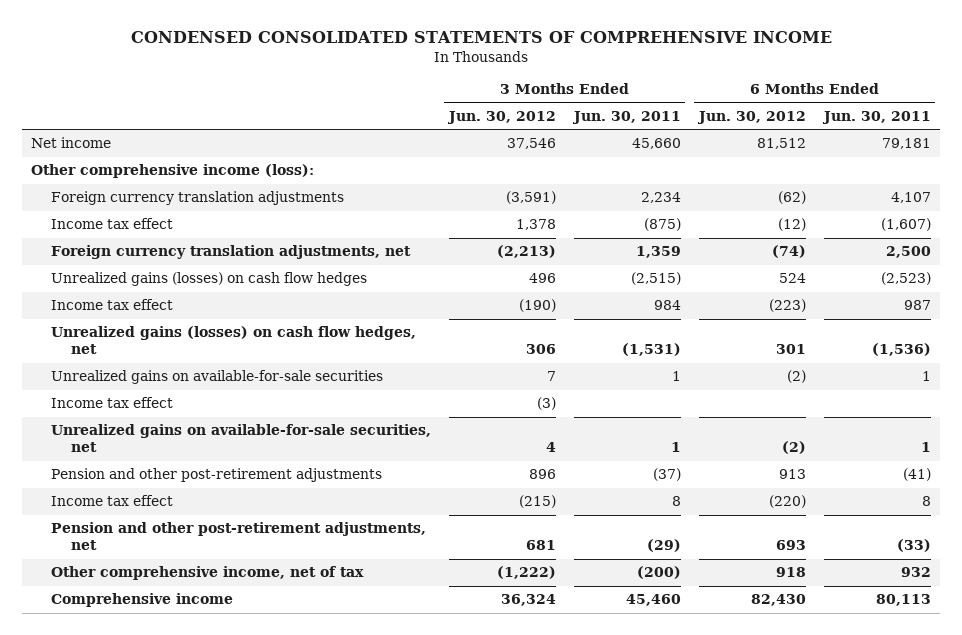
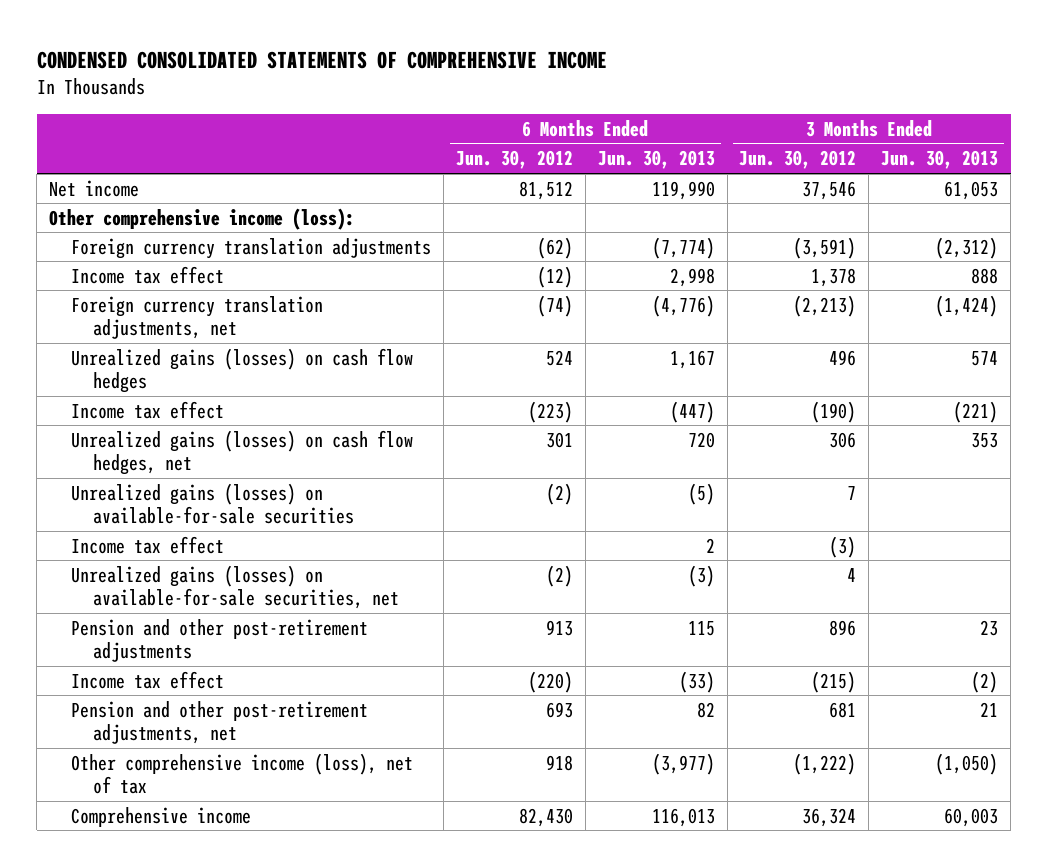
[571,110,681,124] Jun. 30, 2011 -> none
[821,110,931,124] Jun. 30, 2011 -> none
none -> [597,150,715,170] Jun. 30, 2013
none -> [881,150,999,170] Jun. 30, 2013
[50,370,383,385] Unrealized gains on available-for-sale securities -> [71,482,355,524] Unrealized gains (losses) on available-for-sale securities
[50,424,431,453] Unrealized gains on available-for-sale securities, net -> [71,564,400,609] Unrealized gains (losses) on available-for-sale securities, net
[50,566,364,581] Other comprehensive income, net of tax -> [71,752,414,794] Other comprehensive income (loss), net of tax

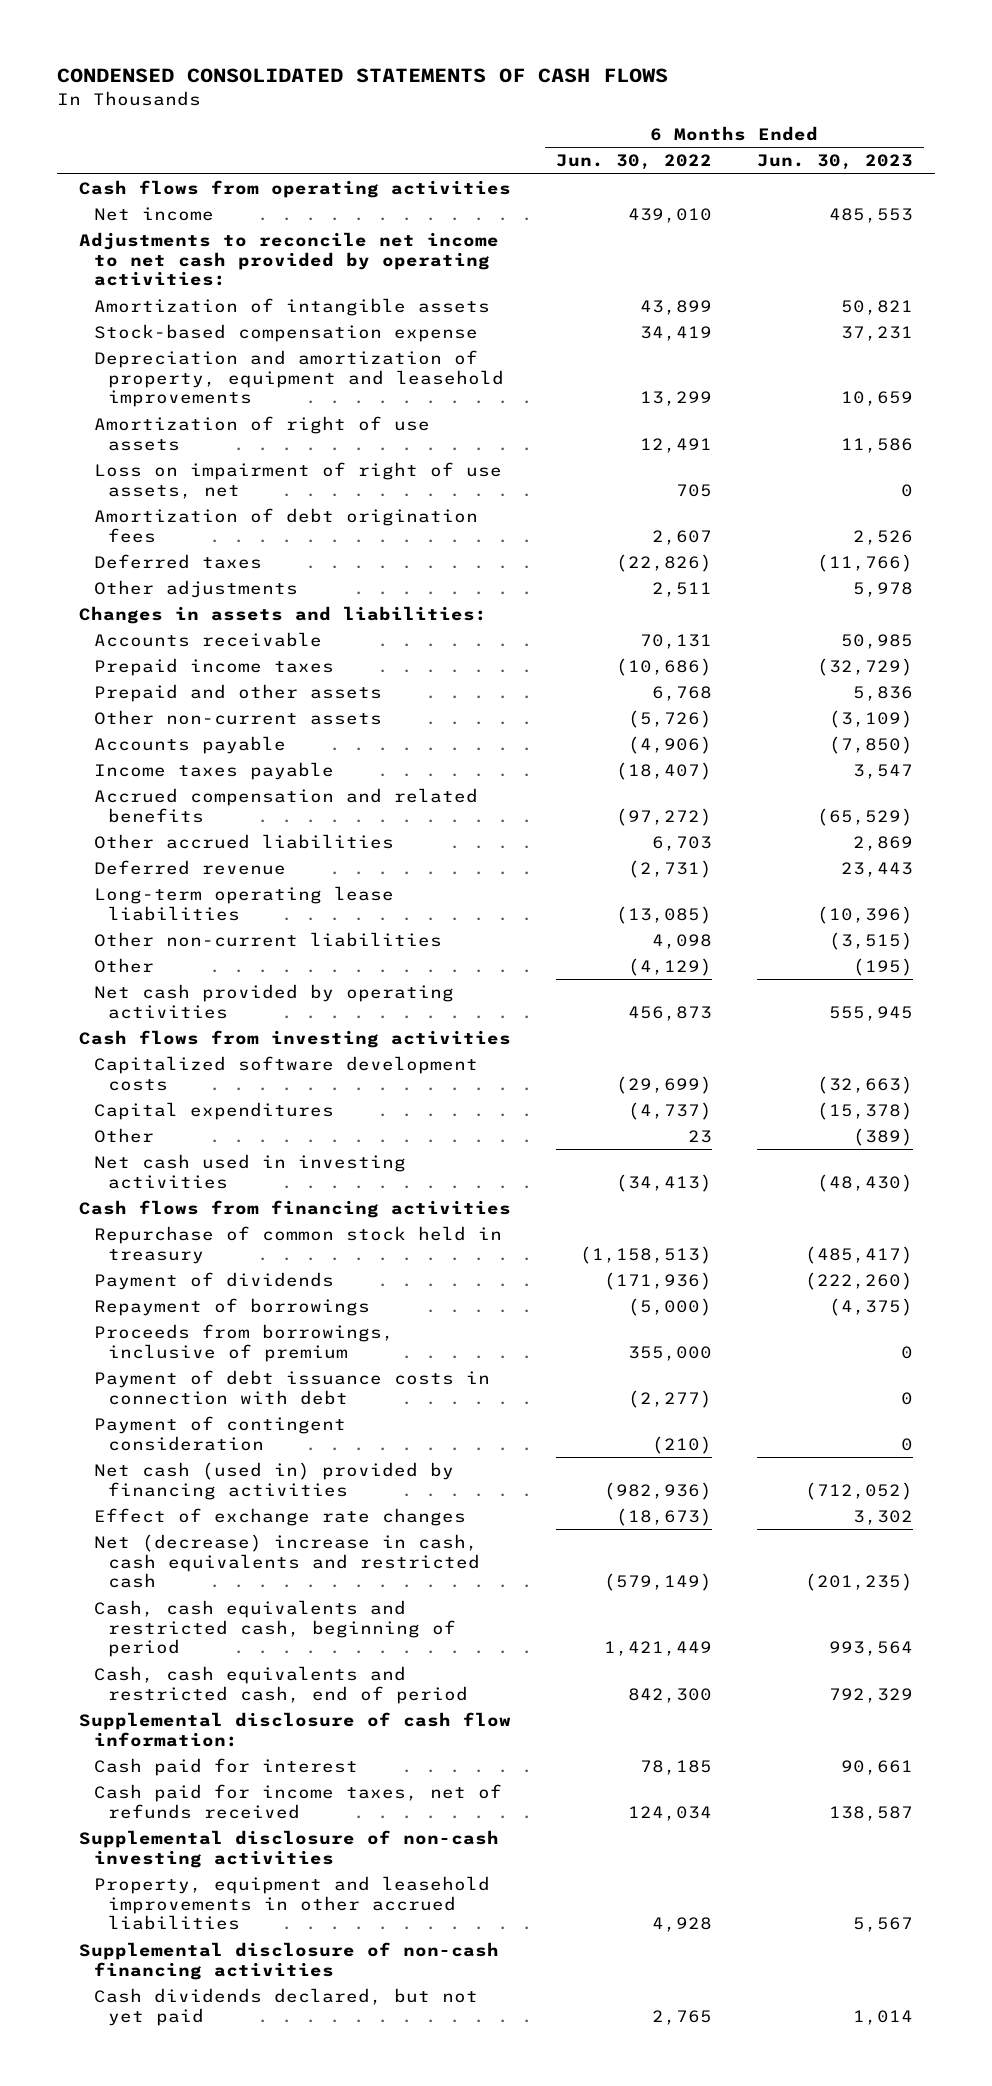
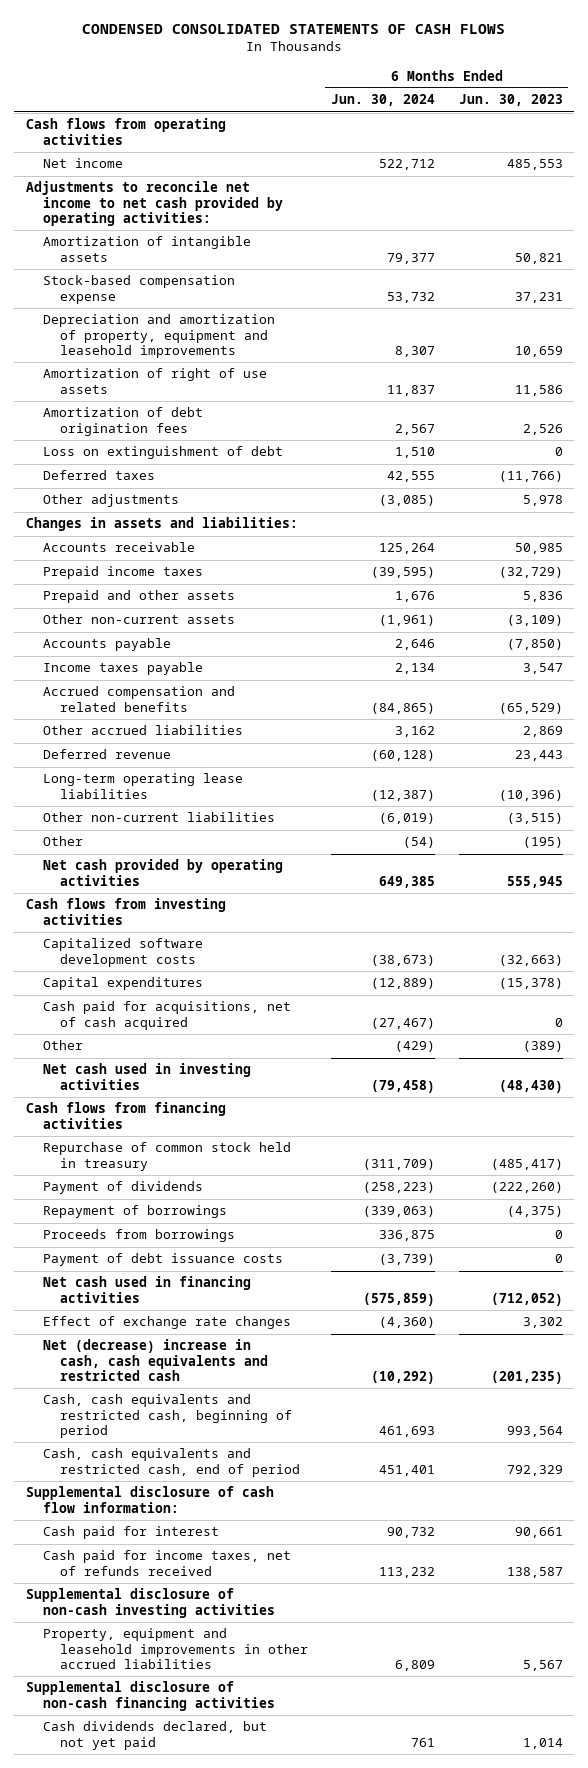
[555,154,712,171] Jun. 30, 2022 -> none
none -> [331,94,436,107] Jun. 30, 2024
[93,461,502,499] Loss on impairment of right of use assets, net -> none
none -> [42,446,283,460] Loss on extinguishment of debt
none -> [42,1001,291,1030] Cash paid for acquisitions, net of cash acquired
[93,1415,346,1451] Payment of contingent consideration -> none
[93,1323,394,1362] Proceeds from borrowings, inclusive of premium -> [42,1229,235,1243] Proceeds from borrowings
[93,1369,490,1405] Payment of debt issuance costs in connection with debt -> [42,1253,283,1267] Payment of debt issuance costs
[93,1461,454,1500] Net cash (used in) provided by financing activities -> [42,1276,251,1303] Net cash used in financing activities

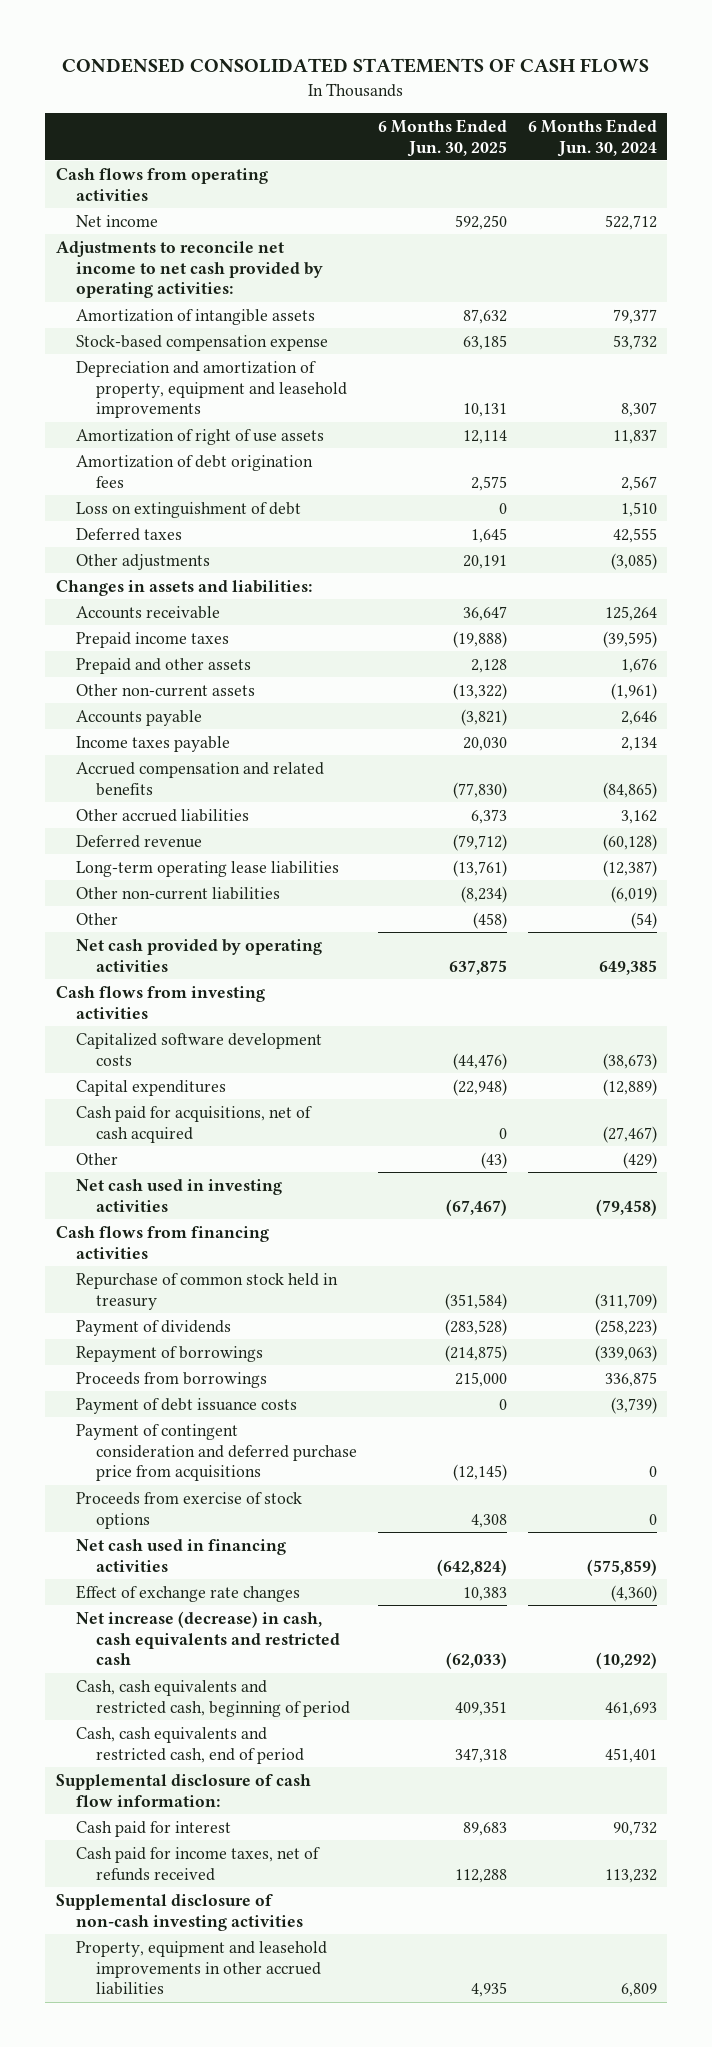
[458,94,563,107] Jun. 30, 2023 -> none
none -> [377,118,507,157] 6 Months Ended Jun. 30, 2025
none -> [75,1423,357,1482] Payment of contingent consideration and deferred purchase price from acquisitions
none -> [75,1491,302,1529] Proceeds from exercise of stock options
[42,1339,268,1382] Net (decrease) increase in cash, cash equivalents and restricted cash -> [75,1610,340,1666] Net increase (decrease) in cash, cash equivalents and restricted cash
[25,1681,275,1711] Supplemental disclosure of non-cash financing activities -> none
[42,1721,267,1750] Cash dividends declared, but not yet paid -> none

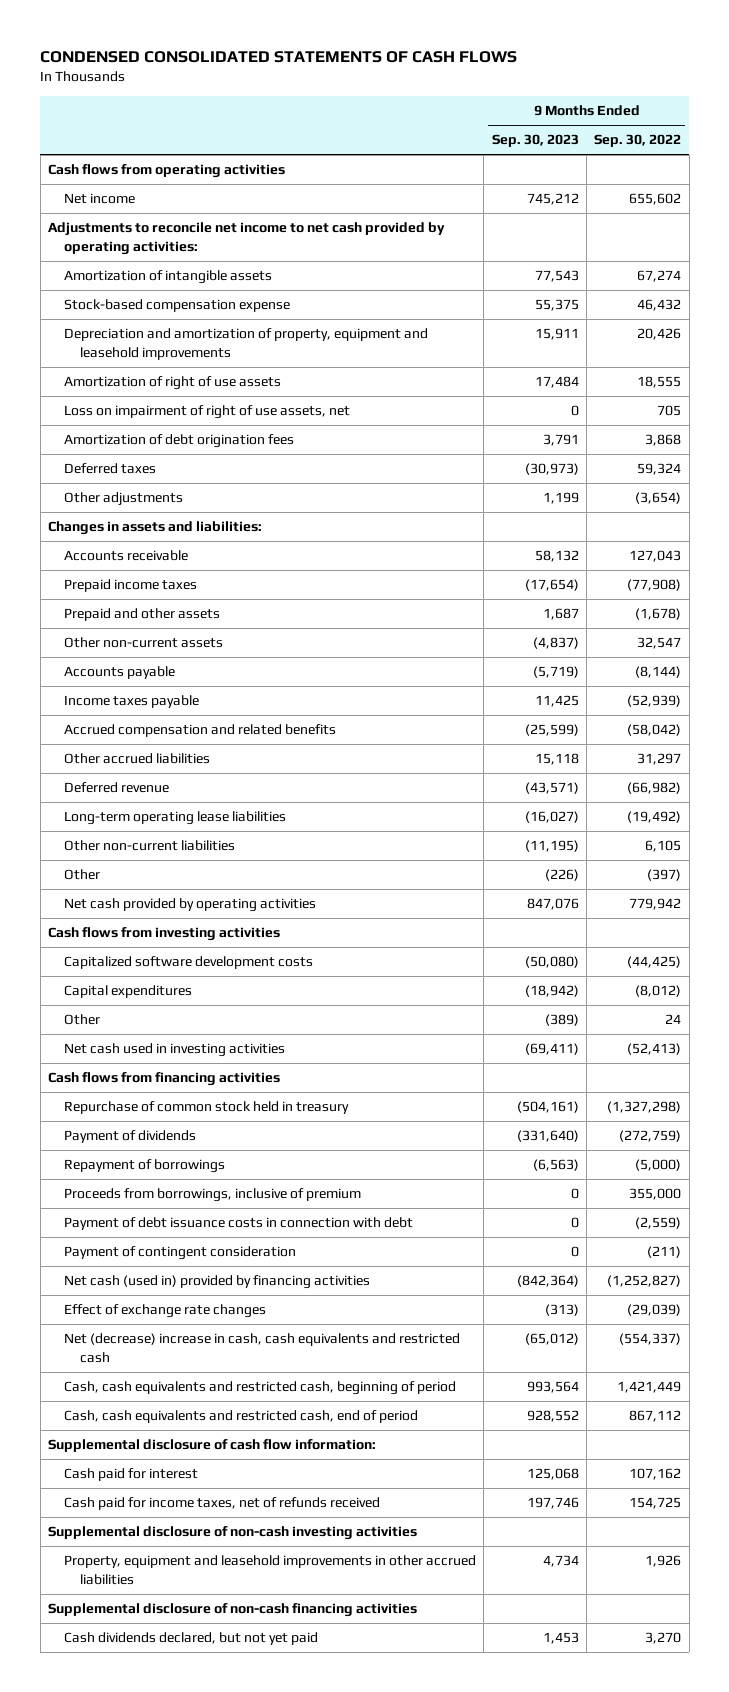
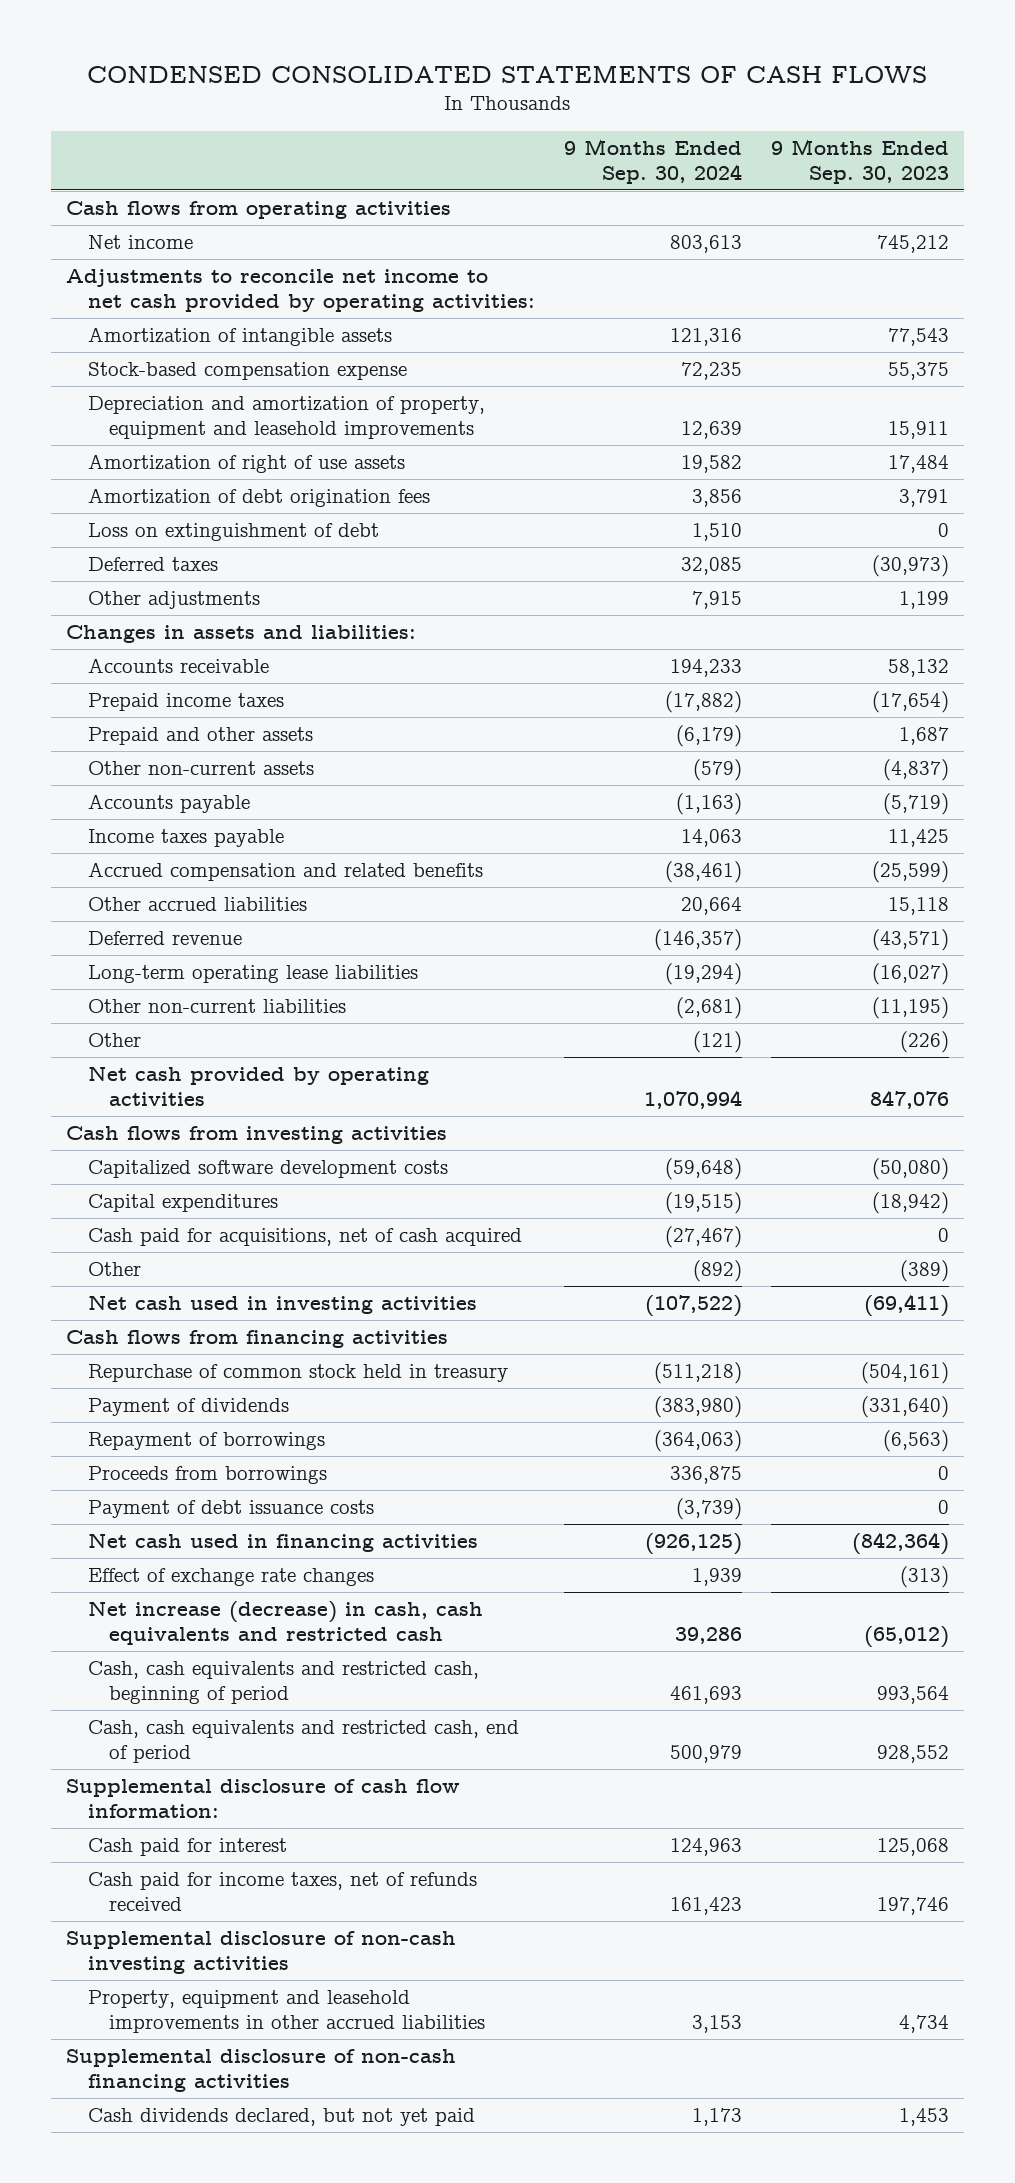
[594,134,682,148] Sep. 30, 2022 -> none
none -> [563,138,742,184] 9 Months Ended Sep. 30, 2024
[64,405,351,420] Loss on impairment of right of use assets, net -> none
none -> [87,522,379,541] Loss on extinguishment of debt
none -> [87,1227,522,1246] Cash paid for acquisitions, net of cash acquired
[64,1246,297,1261] Payment of contingent consideration -> none
[64,1188,362,1203] Proceeds from borrowings, inclusive of premium -> [87,1465,327,1484] Proceeds from borrowings
[64,1217,414,1231] Payment of debt issuance costs in connection with debt -> [87,1499,374,1518] Payment of debt issuance costs
[64,1275,371,1290] Net cash (used in) provided by financing activities -> [87,1532,478,1552] Net cash used in financing activities
[64,1333,461,1363] Net (decrease) increase in cash, cash equivalents and restricted cash -> [87,1600,483,1646] Net increase (decrease) in cash, cash equivalents and restricted cash

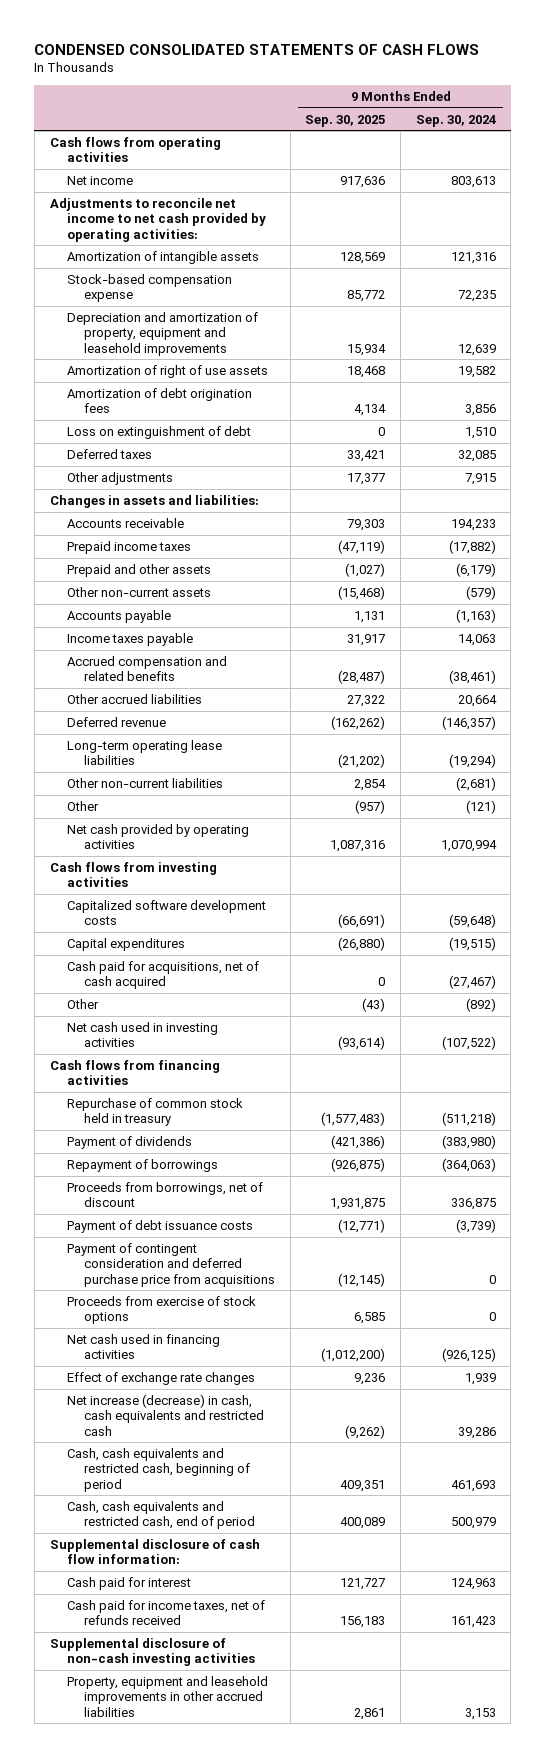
[771,138,950,184] 9 Months Ended Sep. 30, 2023 -> none
none -> [305,114,386,127] Sep. 30, 2025
[87,1465,327,1484] Proceeds from borrowings -> [66,1181,263,1208] Proceeds from borrowings, net of discount
none -> [66,1242,275,1287] Payment of contingent consideration and deferred purchase price from acquisitions
none -> [66,1295,256,1325] Proceeds from exercise of stock options
[65,2048,456,2093] Supplemental disclosure of non-cash financing activities -> none
[87,2107,475,2126] Cash dividends declared, but not yet paid -> none

